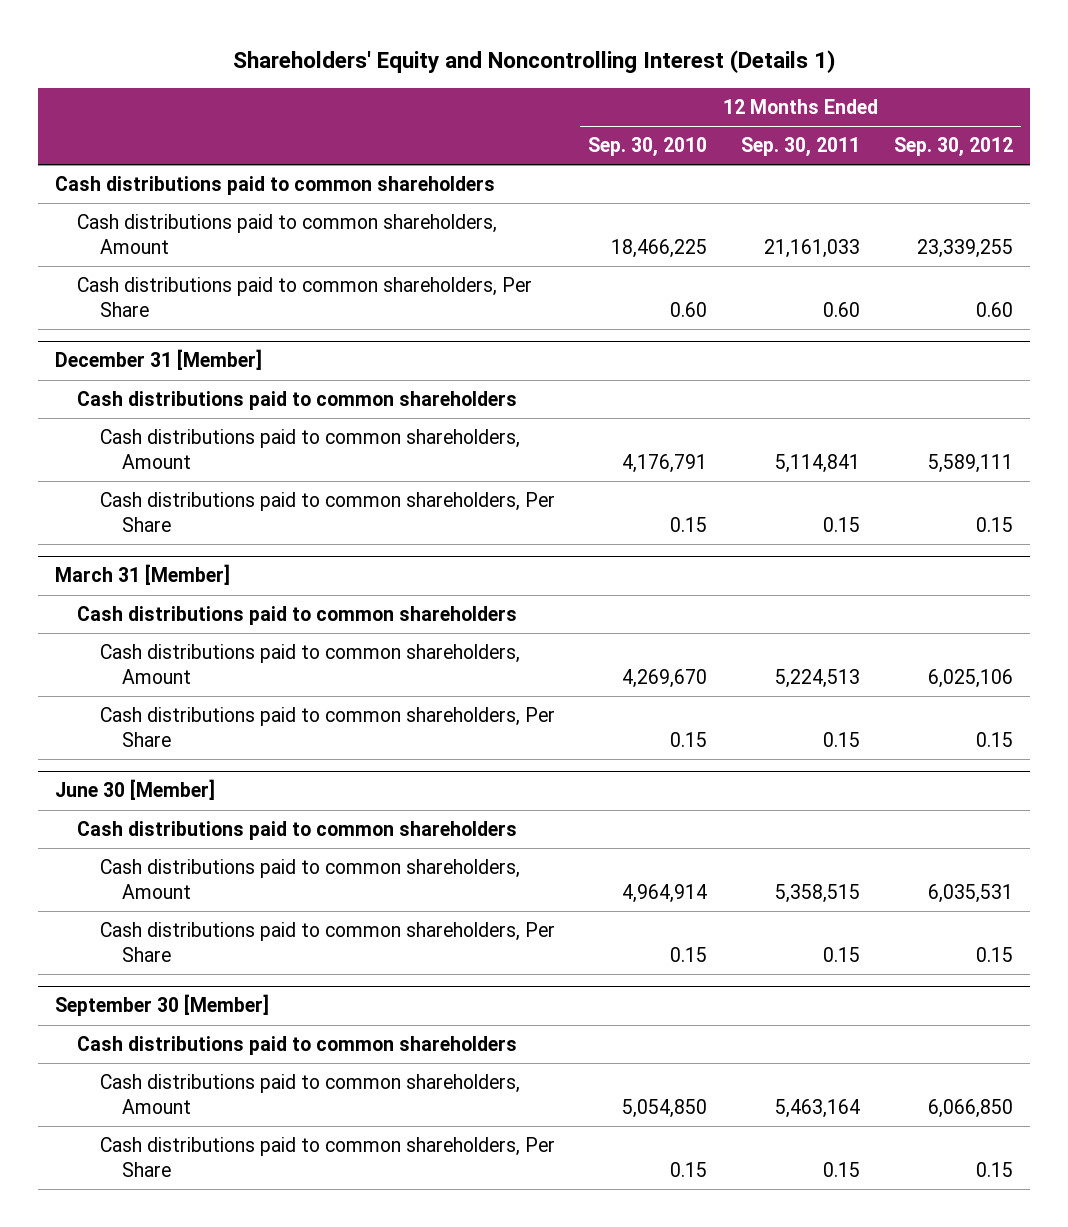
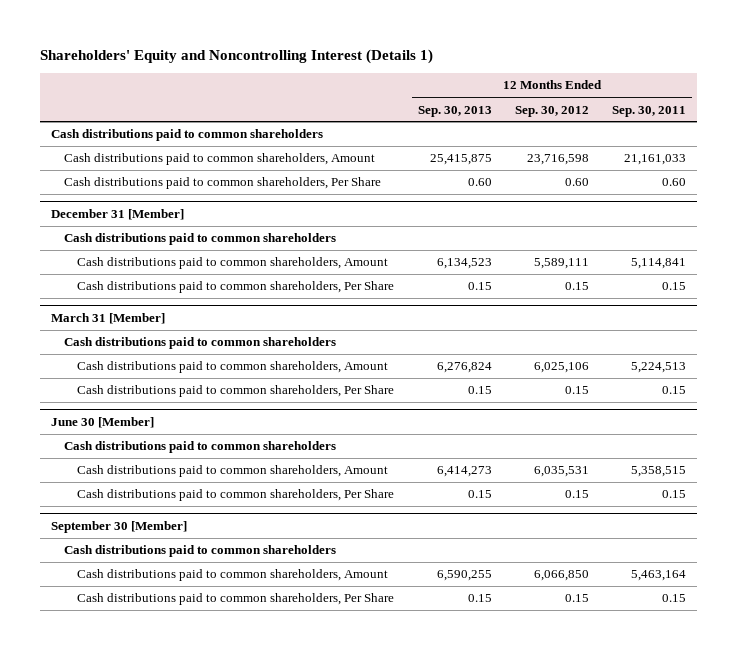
[588,137,708,158] Sep. 30, 2010 -> none
none -> [417,105,492,117] Sep. 30, 2013
[917,238,1014,258] 23,339,255 -> [526,154,589,166] 23,716,598

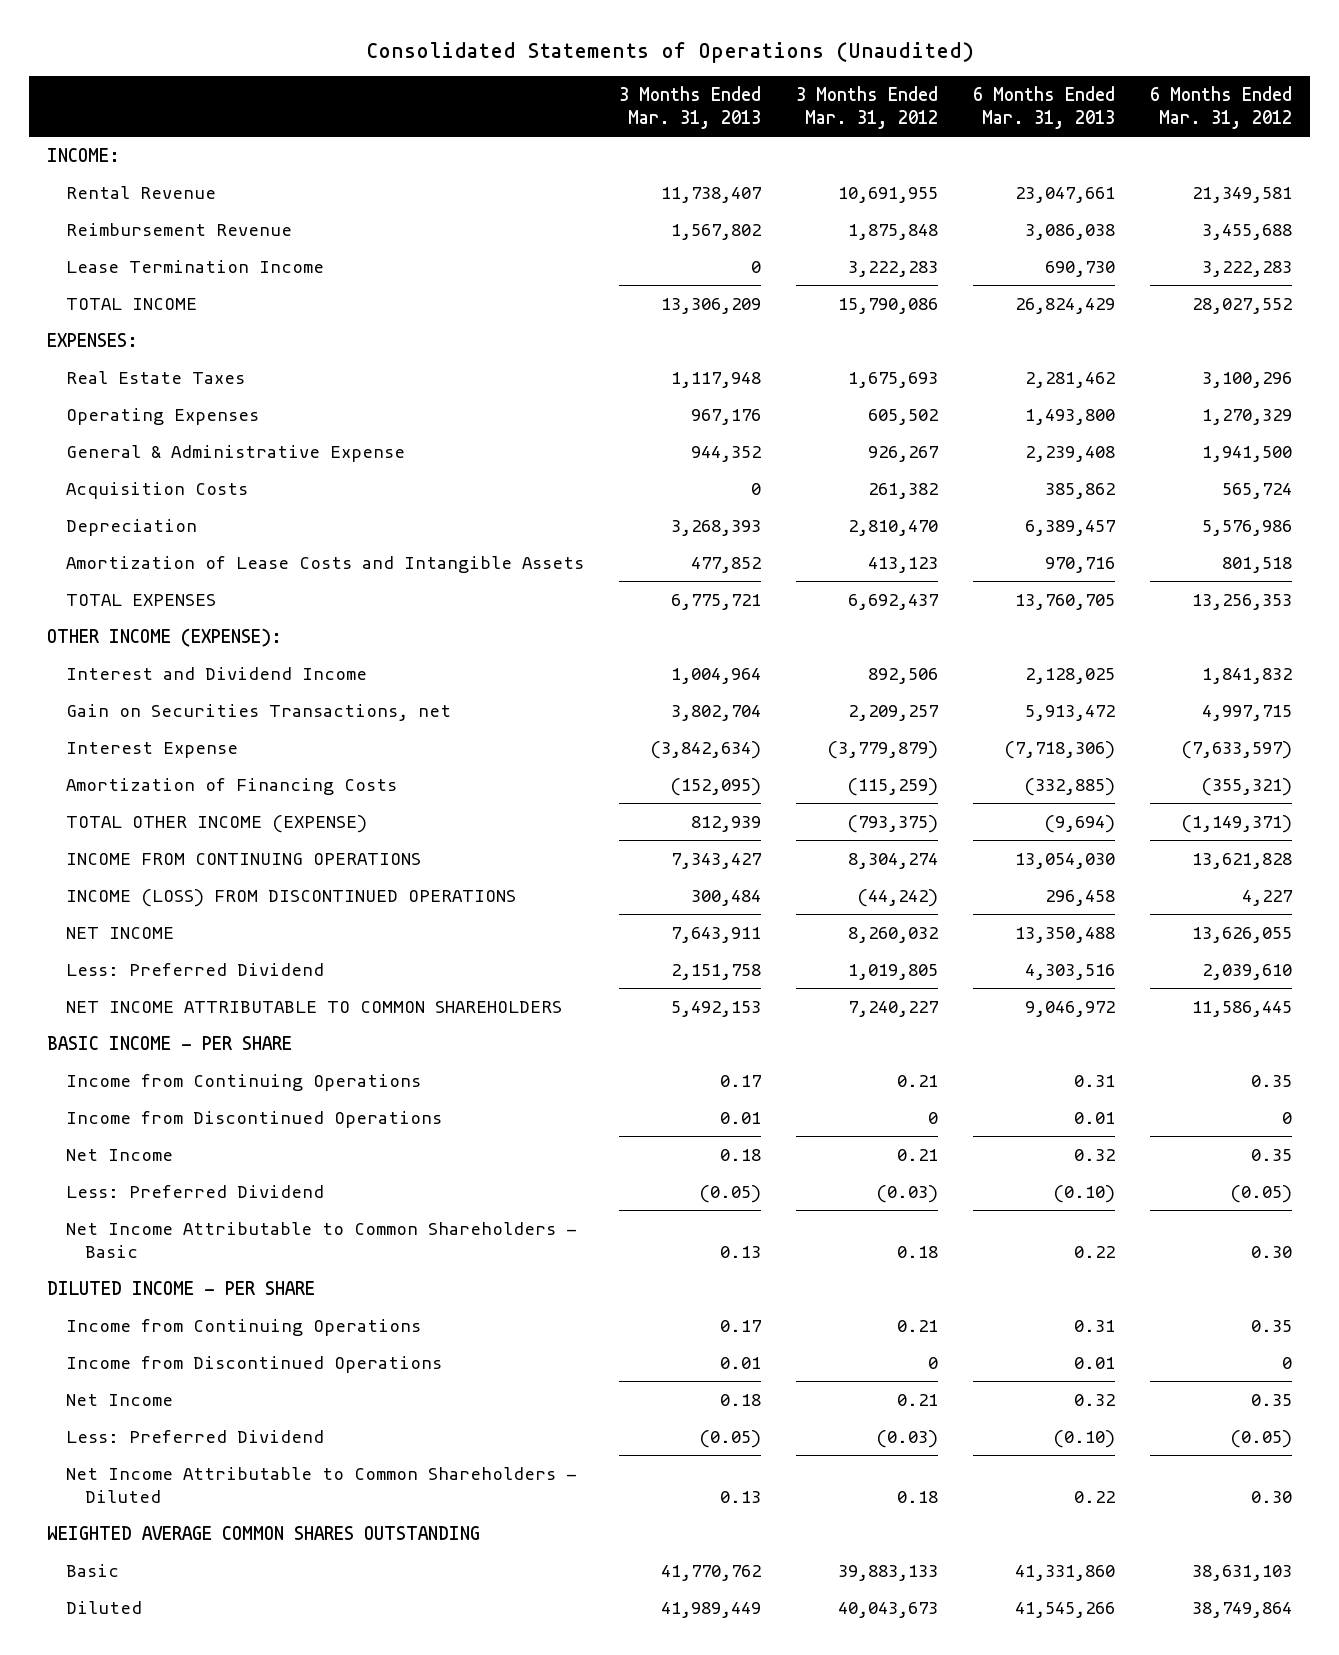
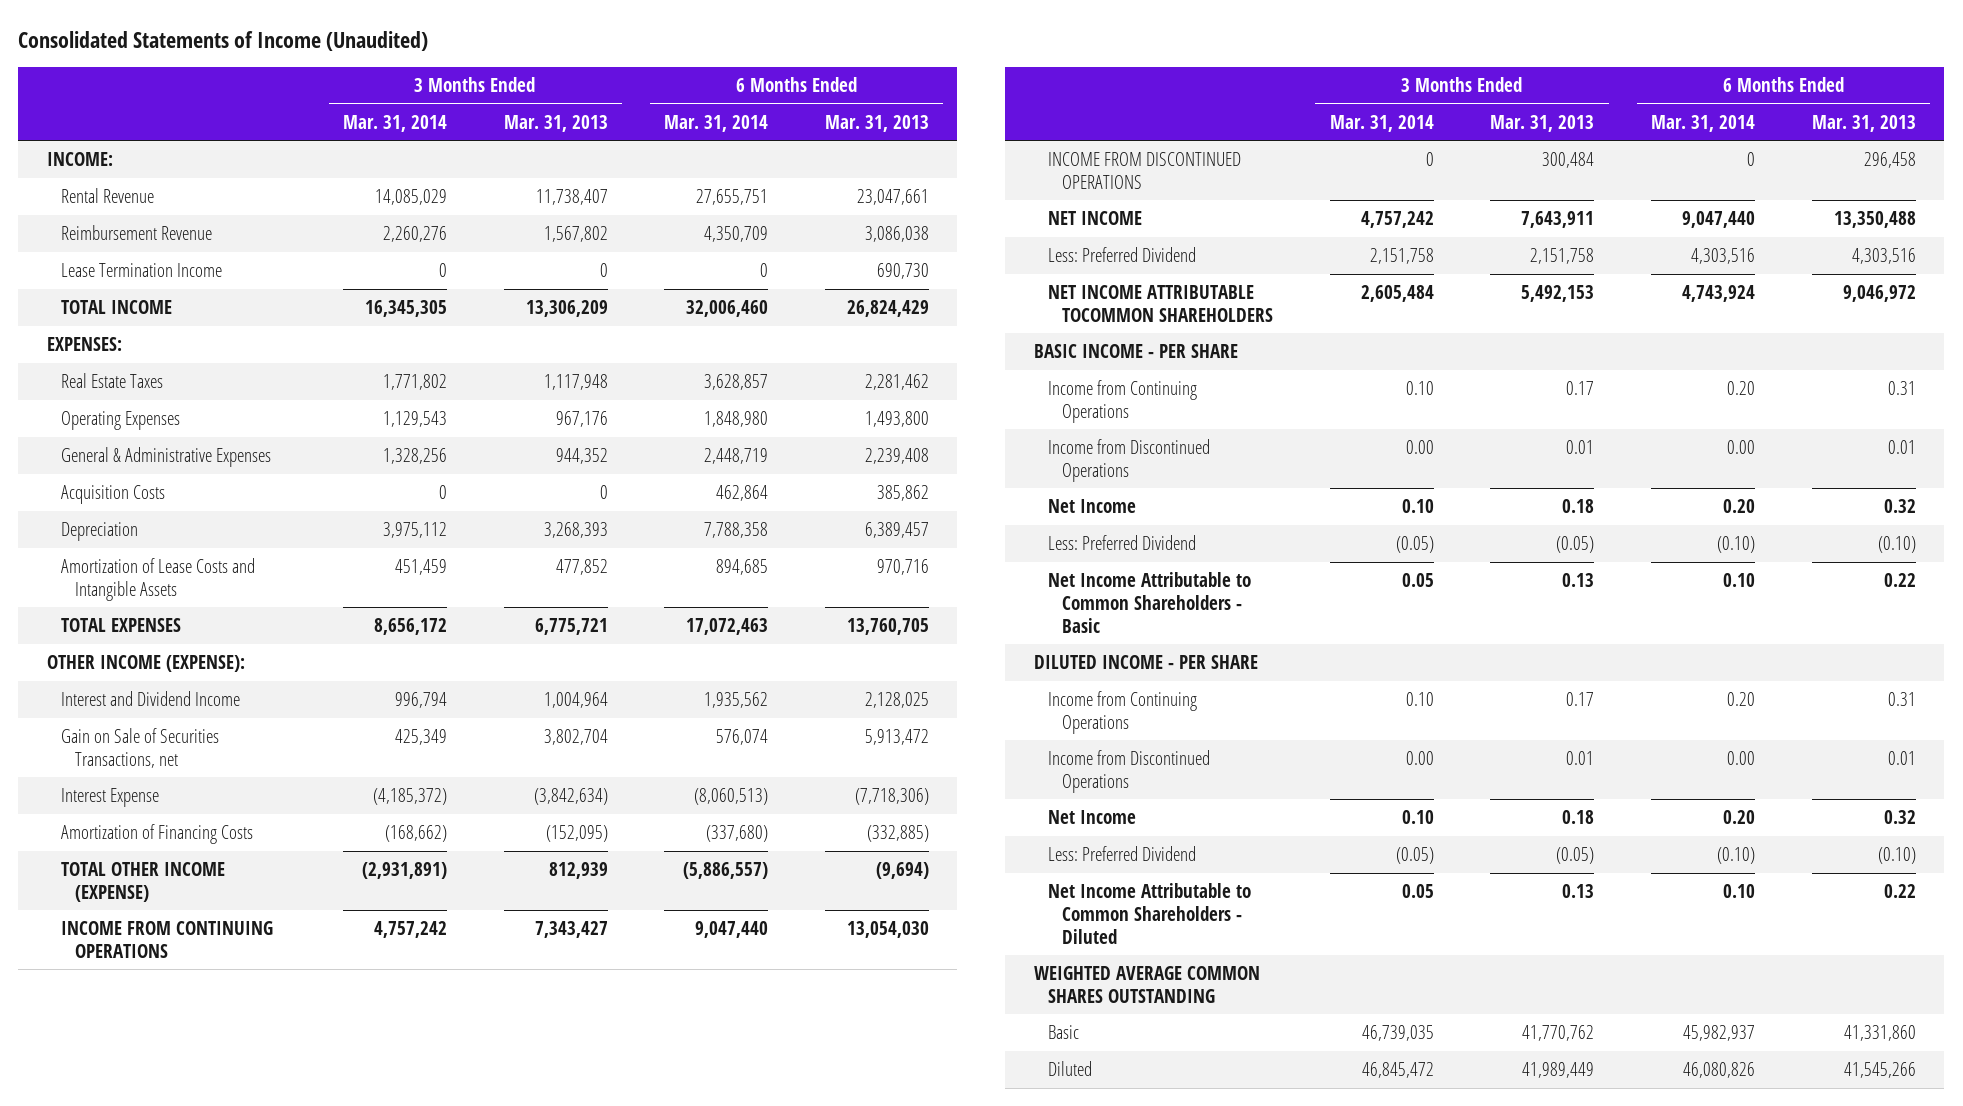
[365,41,974,63] Consolidated Statements of Operations (Unaudited) -> [18,30,429,51] Consolidated Statements of Income (Unaudited)
[796,86,939,130] 3 Months Ended Mar. 31, 2012 -> none
[1150,86,1293,130] 6 Months Ended Mar. 31, 2012 -> none
none -> [342,114,447,132] Mar. 31, 2014
none -> [664,114,769,132] Mar. 31, 2014
[65,444,405,462] General & Administrative Expense -> [60,447,271,468] General & Administrative Expenses
[65,703,451,721] Gain on Securities Transactions, net -> [60,728,219,768] Gain on Sale of Securities Transactions, net
[65,888,516,907] INCOME (LOSS) FROM DISCONTINUED OPERATIONS -> [1047,152,1241,189] INCOME FROM DISCONTINUED OPERATIONS
[65,1000,562,1013] NET INCOME ATTRIBUTABLE TO COMMON SHAREHOLDERS -> [1047,285,1273,322] NET INCOME ATTRIBUTABLE TOCOMMON SHAREHOLDERS

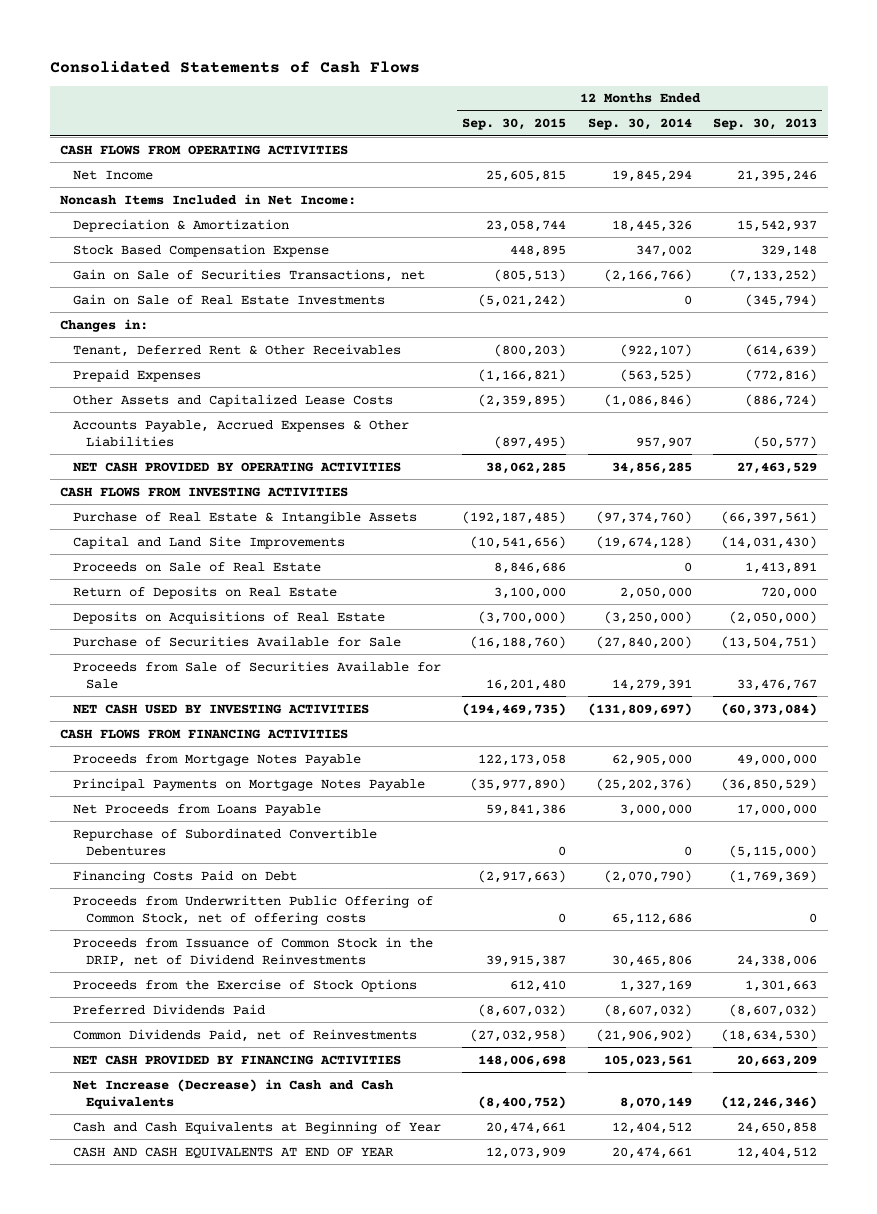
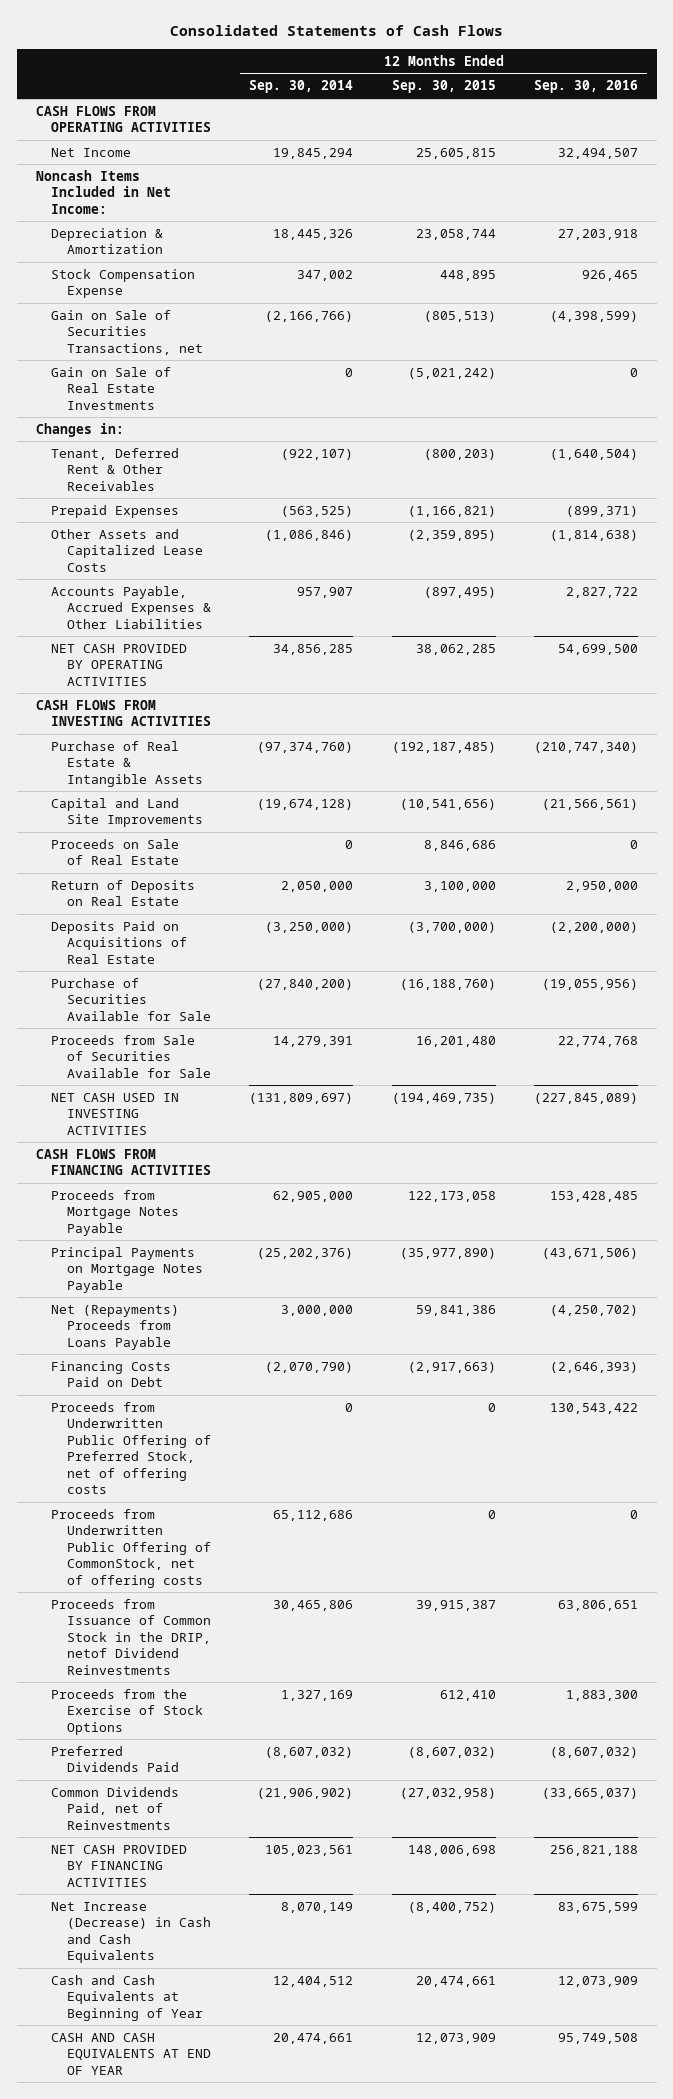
[712,118,817,131] Sep. 30, 2013 -> none
none -> [533,80,638,94] Sep. 30, 2016
[72,243,329,257] Stock Based Compensation Expense -> [51,268,196,299] Stock Compensation Expense
[72,610,385,624] Deposits on Acquisitions of Real Estate -> [51,920,187,964] Deposits Paid on Acquisitions of Real Estate
[72,703,369,714] NET CASH USED BY INVESTING ACTIVITIES -> [51,1092,180,1135] NET CASH USED IN INVESTING ACTIVITIES
[72,827,377,856] Repurchase of Subordinated Convertible Debentures -> none
[72,803,321,816] Net Proceeds from Loans Payable -> [51,1304,180,1350] Net (Repayments) Proceeds from Loans Payable
none -> [51,1401,211,1495] Proceeds from Underwritten Public Offering of Preferred Stock, net of offering costs
[72,894,433,925] Proceeds from Underwritten Public Offering of Common Stock, net of offering costs -> [51,1508,211,1588] Proceeds from Underwritten Public Offering of CommonStock, net of offering costs
[72,936,433,967] Proceeds from Issuance of Common Stock in the DRIP, net of Dividend Reinvestments -> [51,1598,211,1675] Proceeds from Issuance of Common Stock in the DRIP, netof Dividend Reinvestments

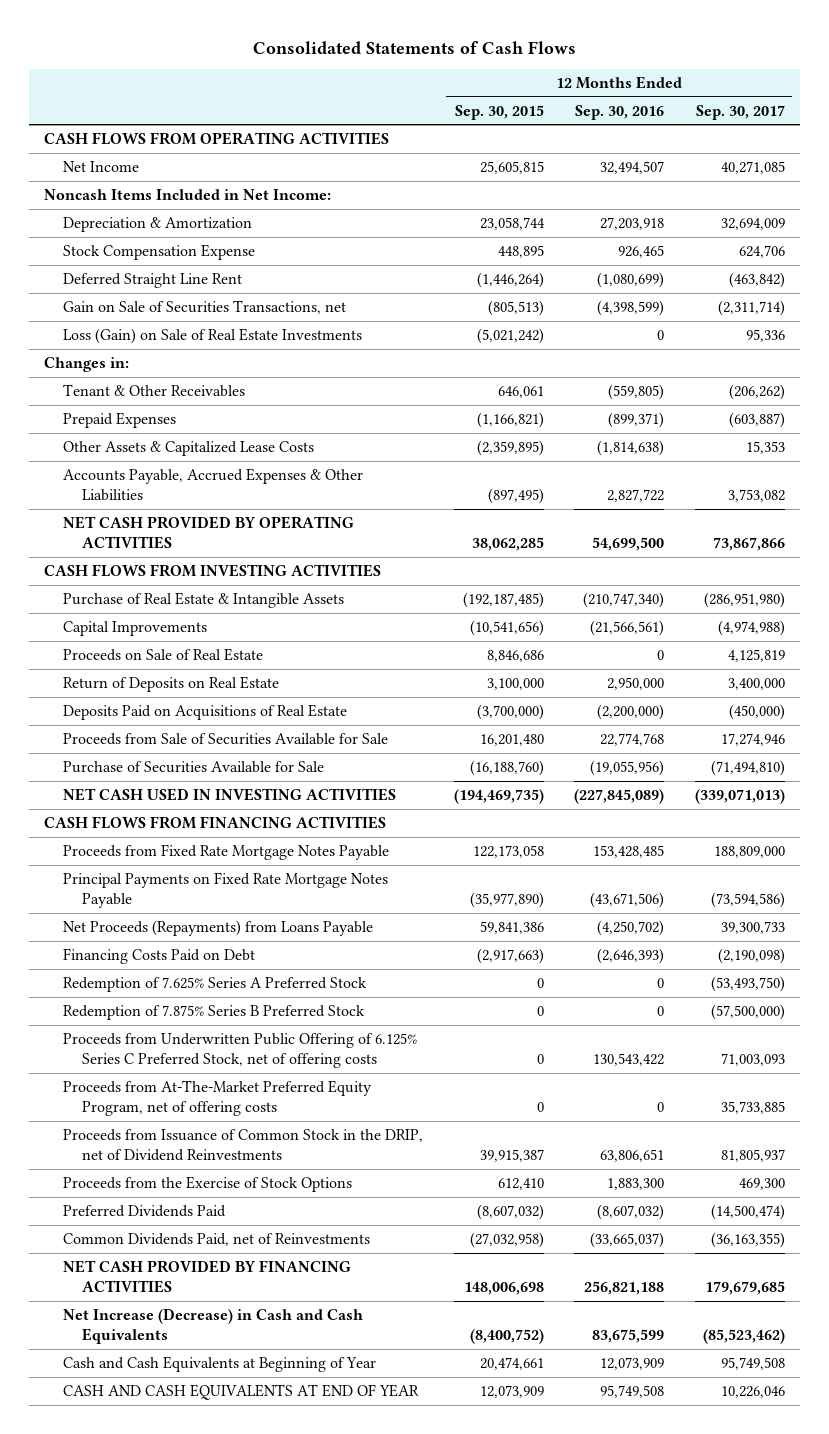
[249,80,354,94] Sep. 30, 2014 -> none
none -> [695,104,785,120] Sep. 30, 2017
none -> [63,272,243,288] Deferred Straight Line Rent
[51,366,172,410] Gain on Sale of Real Estate Investments -> [63,327,363,344] Loss (Gain) on Sale of Real Estate Investments
[51,447,180,491] Tenant, Deferred Rent & Other Receivables -> [63,383,246,397] Tenant & Other Receivables
[423,448,496,460] (800,203) -> [497,385,544,398] 646,061
[549,448,638,460] (1,640,504) -> [608,383,665,400] (559,805)
[51,528,203,572] Other Assets and Capitalized Lease Costs -> [63,440,315,456] Other Assets & Capitalized Lease Costs
[51,797,203,828] Capital and Land Site Improvements -> [63,620,208,636] Capital Improvements
[51,977,211,1021] Purchase of Securities Available for Sale -> [63,760,325,773] Purchase of Securities Available for Sale
[51,1189,179,1236] Proceeds from Mortgage Notes Payable -> [63,843,390,860] Proceeds from Fixed Rate Mortgage Notes Payable
[51,1246,203,1293] Principal Payments on Mortgage Notes Payable -> [63,871,389,909] Principal Payments on Fixed Rate Mortgage Notes Payable
[51,1304,180,1350] Net (Repayments) Proceeds from Loans Payable -> [63,919,374,936] Net Proceeds (Repayments) from Loans Payable
[51,1508,211,1588] Proceeds from Underwritten Public Offering of CommonStock, net of offering costs -> none
none -> [63,976,368,992] Redemption of 7.625% Series A Preferred Stock
none -> [63,1004,366,1020] Redemption of 7.875% Series B Preferred Stock
[51,1401,211,1495] Proceeds from Underwritten Public Offering of Preferred Stock, net of offering costs -> [63,1032,418,1069] Proceeds from Underwritten Public Offering of 6.125% Series C Preferred Stock, net of offering costs
none -> [63,1079,373,1117] Proceeds from At-The-Market Preferred Equity Program, net of offering costs
[51,1598,211,1675] Proceeds from Issuance of Common Stock in the DRIP, netof Dividend Reinvestments -> [63,1128,424,1162] Proceeds from Issuance of Common Stock in the DRIP, net of Dividend Reinvestments

